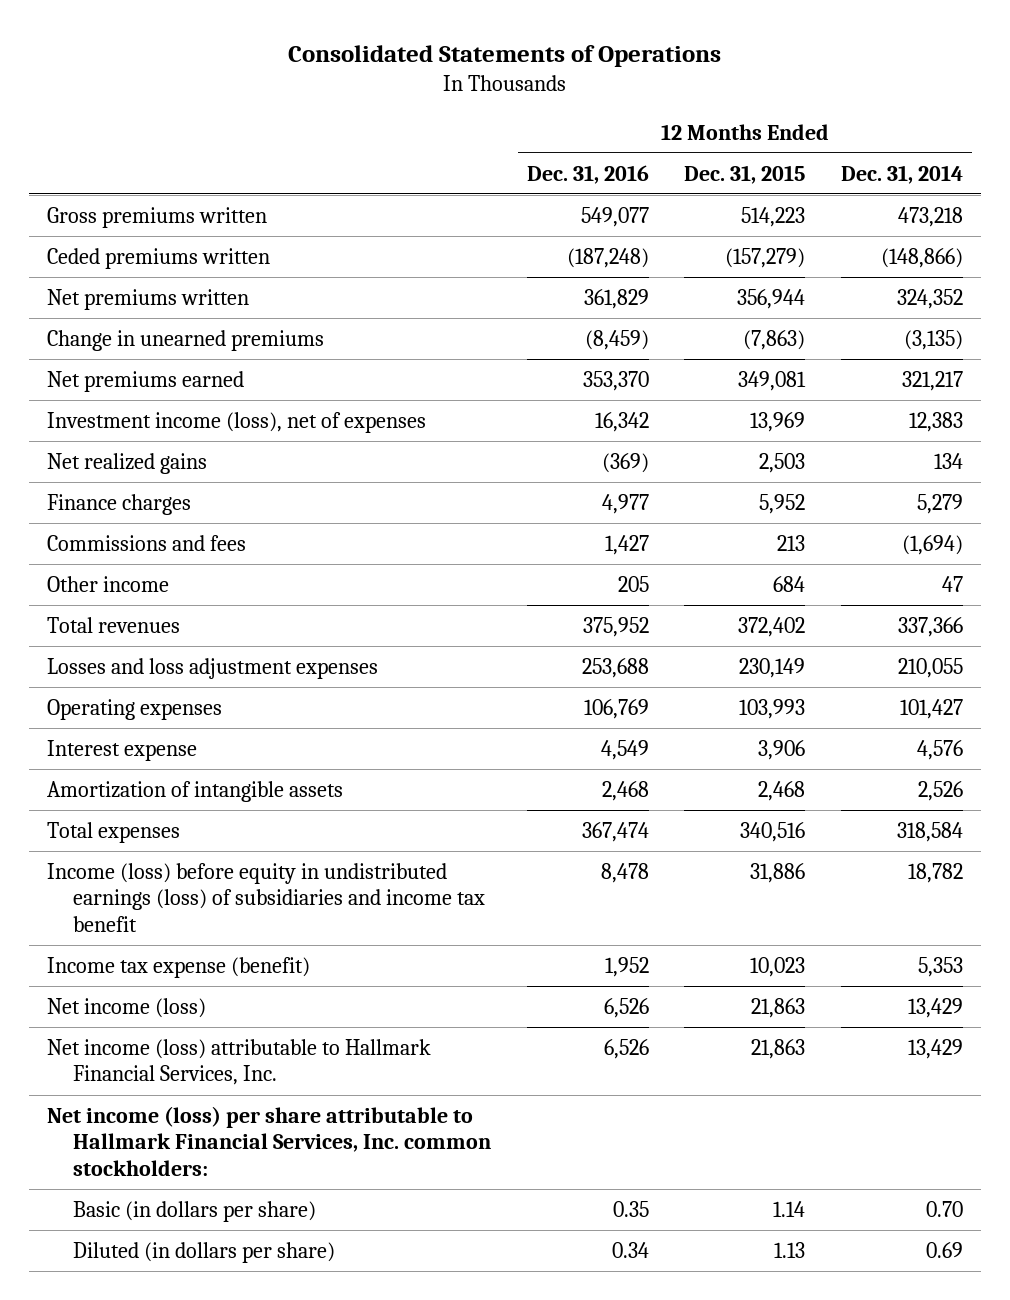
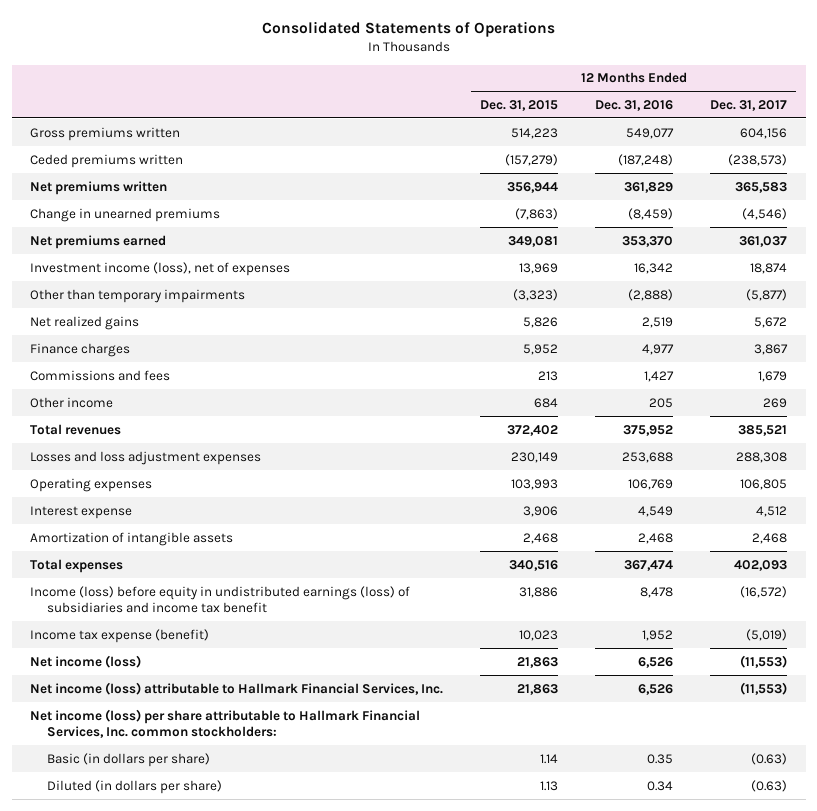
[840,164,963,184] Dec. 31, 2014 -> none
none -> [710,99,788,111] Dec. 31, 2017
none -> [30,288,246,303] Other than temporary impairments
[601,452,649,473] (369) -> [642,316,674,328] 2,519
[759,452,806,473] 2,503 -> [523,316,559,328] 5,826

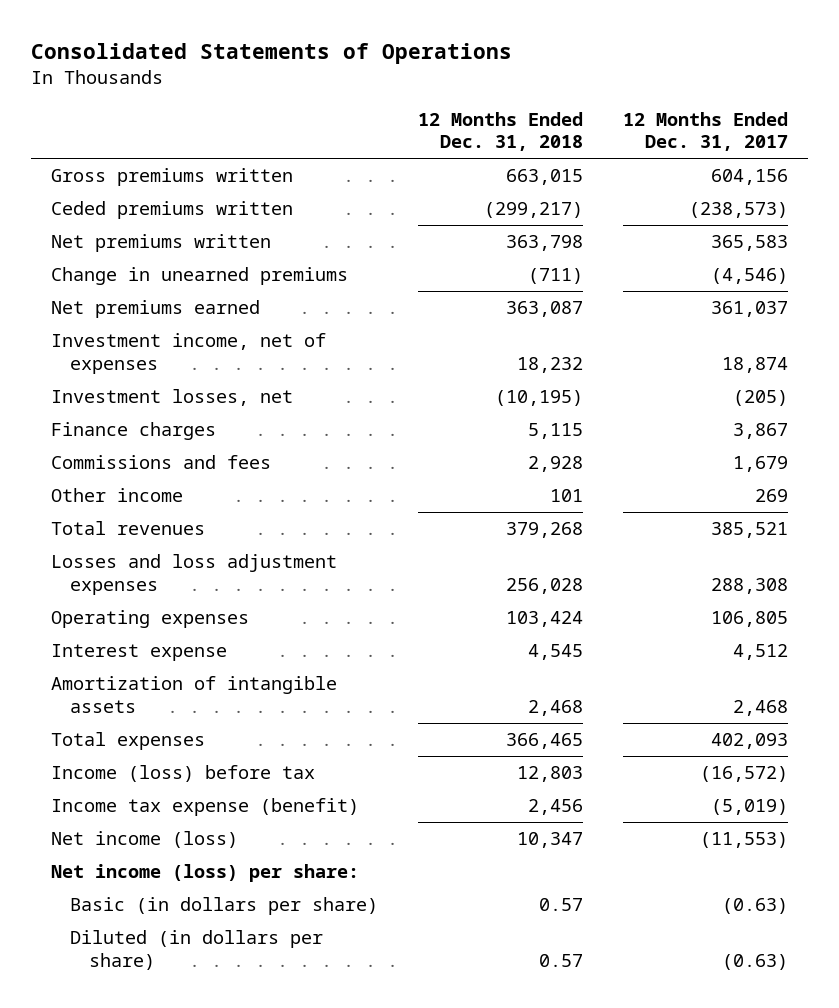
[480,99,559,111] Dec. 31, 2015 -> none
[595,99,674,111] Dec. 31, 2016 -> none
none -> [417,111,583,152] 12 Months Ended Dec. 31, 2018
[30,288,246,303] Other than temporary impairments -> none
[30,315,140,330] Net realized gains -> none
[30,261,291,276] Investment income (loss), net of expenses -> [50,333,326,374] Investment income, net of expenses
none -> [50,389,293,407] Investment losses, net
[30,585,411,614] Income (loss) before equity in undistributed earnings (loss) of subsidiaries and income tax benefit -> [50,765,315,783] Income (loss) before tax
[30,681,444,695] Net income (loss) attributable to Hallmark Financial Services, Inc. -> none
[30,708,421,739] Net income (loss) per share attributable to Hallmark Financial Services, Inc. common stockholders: -> [50,864,359,883] Net income (loss) per share:

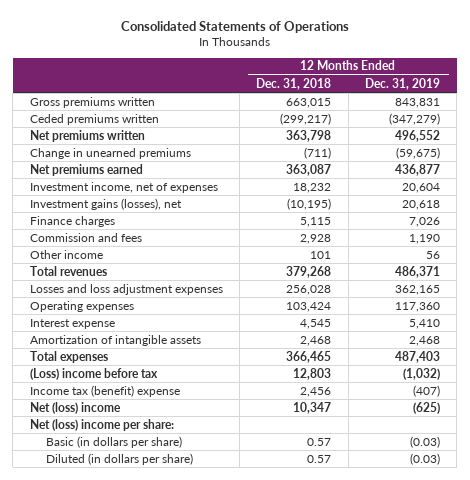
[622,111,788,152] 12 Months Ended Dec. 31, 2017 -> none
none -> [365,77,441,90] Dec. 31, 2019
[50,389,293,407] Investment losses, net -> [29,197,182,210] Investment gains (losses), net
[50,455,271,470] Commissions and fees -> [29,232,142,242] Commission and fees
[50,765,315,783] Income (loss) before tax -> [29,367,158,380] (Loss) income before tax
[50,798,359,817] Income tax expense (benefit) -> [29,384,180,397] Income tax (benefit) expense
[50,831,238,849] Net income (loss) -> [29,401,121,414] Net (loss) income
[50,864,359,883] Net income (loss) per share: -> [29,418,174,431] Net (loss) income per share:

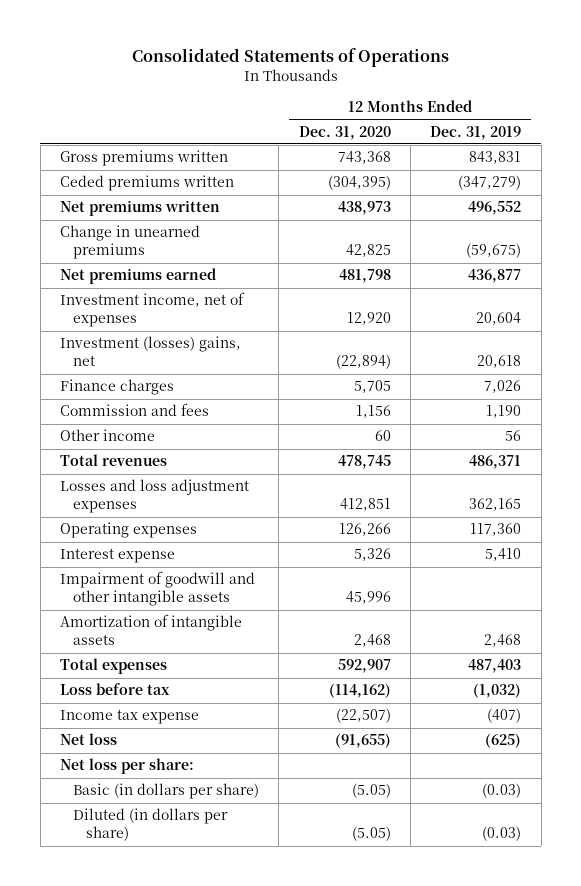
[256,77,332,90] Dec. 31, 2018 -> none
none -> [298,125,391,140] Dec. 31, 2020
[29,197,182,210] Investment gains (losses), net -> [59,336,241,367] Investment (losses) gains, net
none -> [59,571,255,607] Impairment of goodwill and other intangible assets
[29,367,158,380] (Loss) income before tax -> [59,683,170,696] Loss before tax
[29,384,180,397] Income tax (benefit) expense -> [59,709,199,725] Income tax expense
[29,401,121,414] Net (loss) income -> [59,733,117,746] Net loss
[29,418,174,431] Net (loss) income per share: -> [59,758,194,775] Net loss per share:

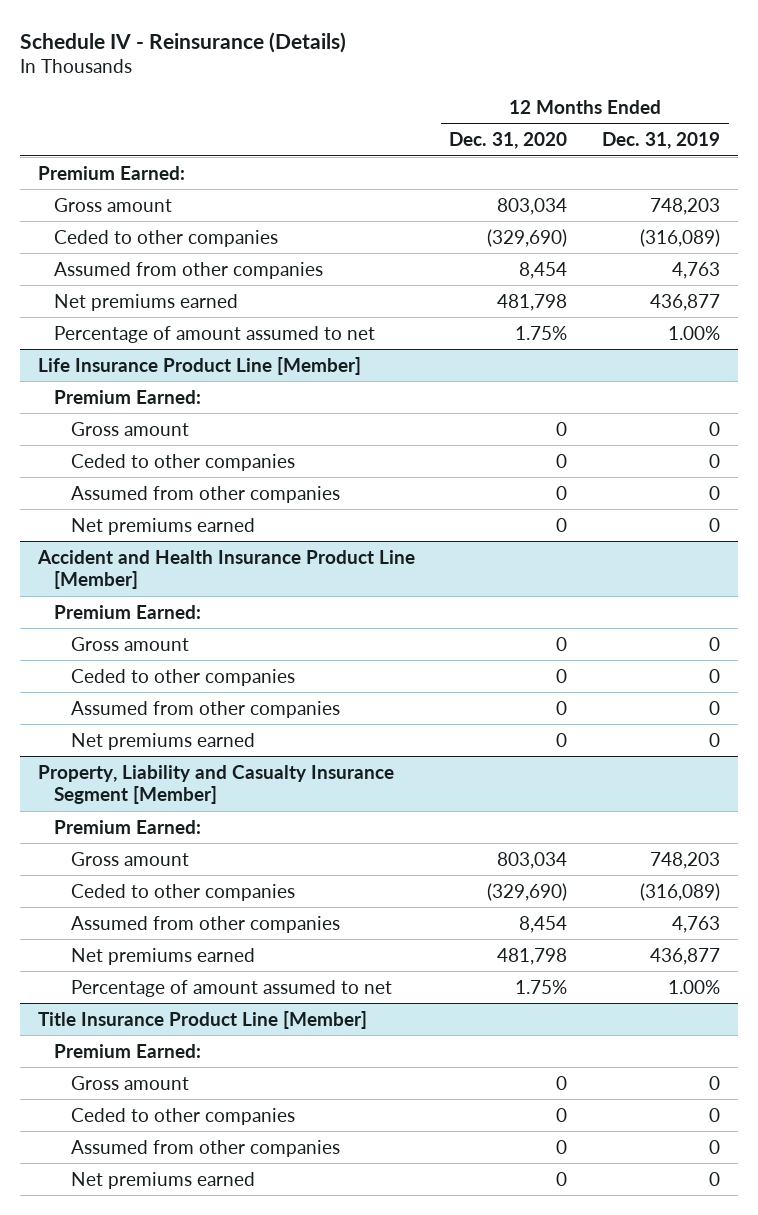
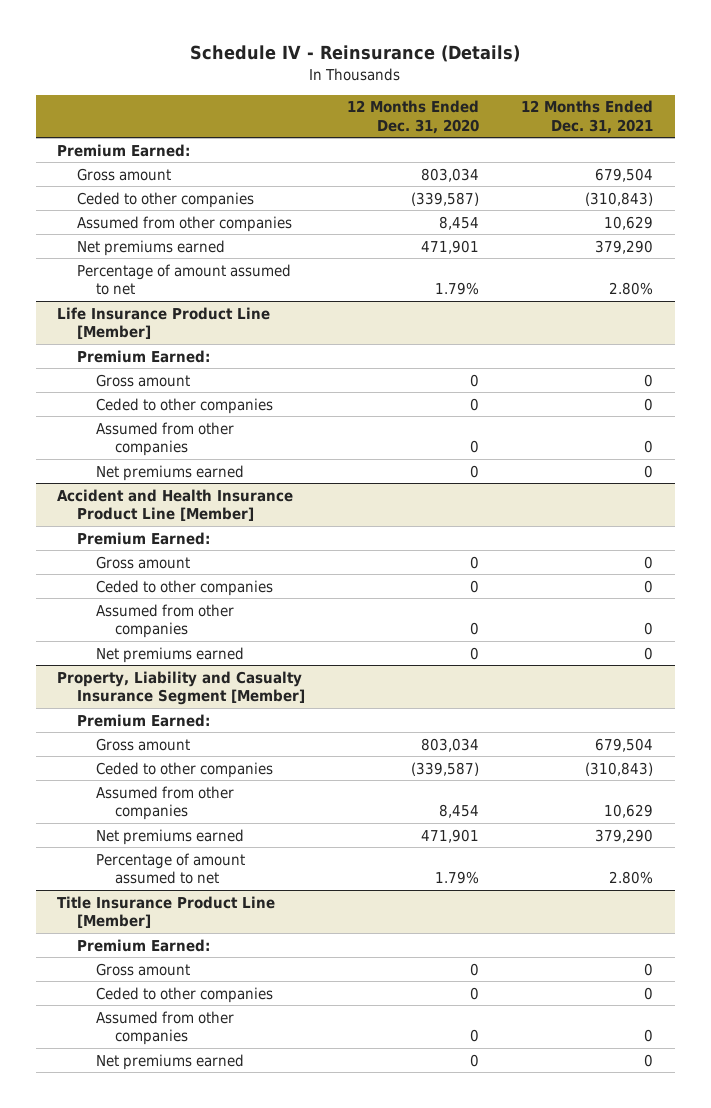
[602,132,721,150] Dec. 31, 2019 -> none
none -> [521,100,654,134] 12 Months Ended Dec. 31, 2021
[487,228,568,247] (329,690) -> [411,191,480,206] (339,587)
[497,293,568,311] 481,798 -> [421,239,480,254] 471,901
[515,325,568,340] 1.75% -> [435,282,480,296] 1.79%
[487,882,568,901] (329,690) -> [411,761,480,776] (339,587)
[497,947,568,965] 481,798 -> [421,828,480,843] 471,901
[515,979,568,994] 1.75% -> [435,871,480,885] 1.79%

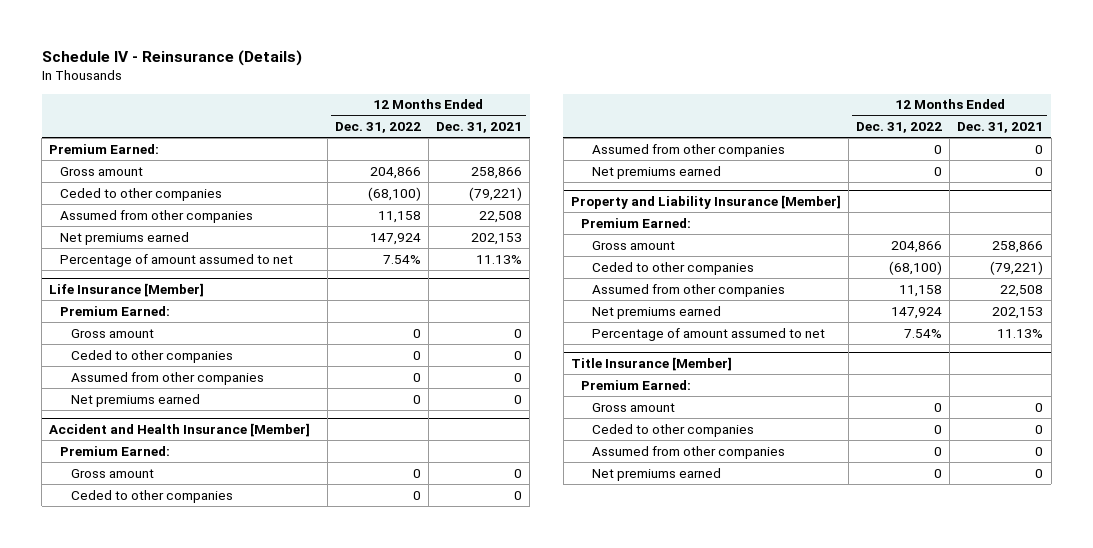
[347,100,480,134] 12 Months Ended Dec. 31, 2020 -> none
none -> [334,121,421,133] Dec. 31, 2022
[595,167,654,182] 679,504 -> [471,166,523,179] 258,866
[585,191,654,206] (310,843) -> [469,186,523,201] (79,221)
[604,215,654,230] 10,629 -> [479,210,523,223] 22,508
[595,239,654,254] 379,290 -> [471,232,523,245] 202,153
[609,282,654,296] 2.80% -> [476,254,523,264] 11.13%
[57,306,271,340] Life Insurance Product Line [Member] -> [49,283,205,298] Life Insurance [Member]
[57,488,294,522] Accident and Health Insurance Product Line [Member] -> [49,423,311,438] Accident and Health Insurance [Member]
[57,670,305,706] Property, Liability and Casualty Insurance Segment [Member] -> [570,195,841,210] Property and Liability Insurance [Member]
[595,737,654,752] 679,504 -> [992,240,1044,253] 258,866
[585,761,654,776] (310,843) -> [990,260,1044,275] (79,221)
[604,804,654,819] 10,629 -> [1000,284,1044,297] 22,508
[595,828,654,843] 379,290 -> [992,306,1044,319] 202,153
[609,871,654,885] 2.80% -> [997,328,1044,338] 11.13%
[57,895,276,929] Title Insurance Product Line [Member] -> [570,357,732,372] Title Insurance [Member]

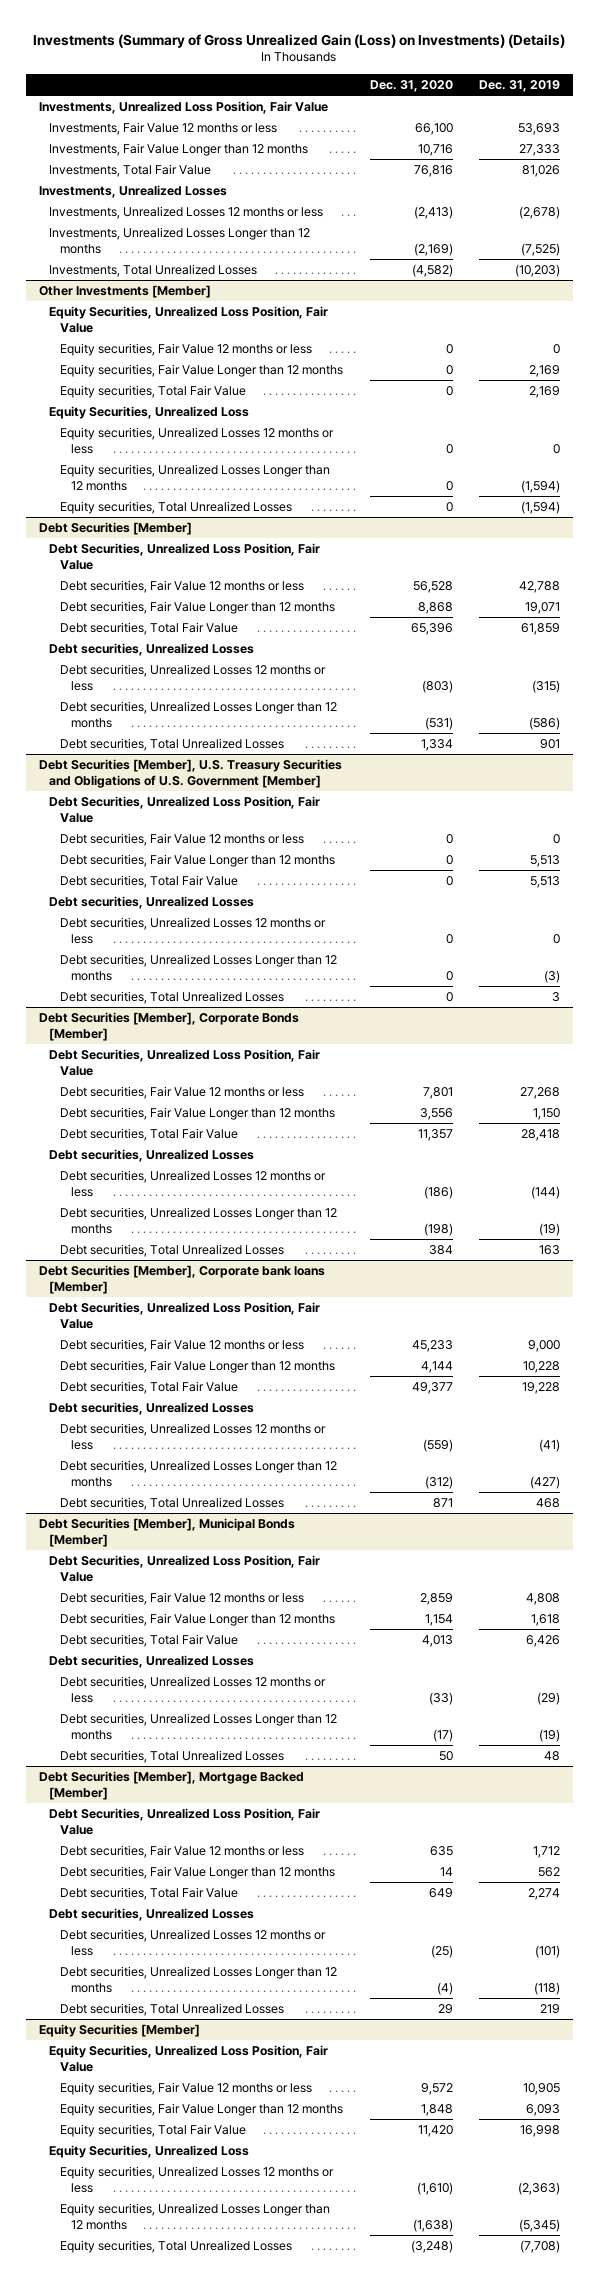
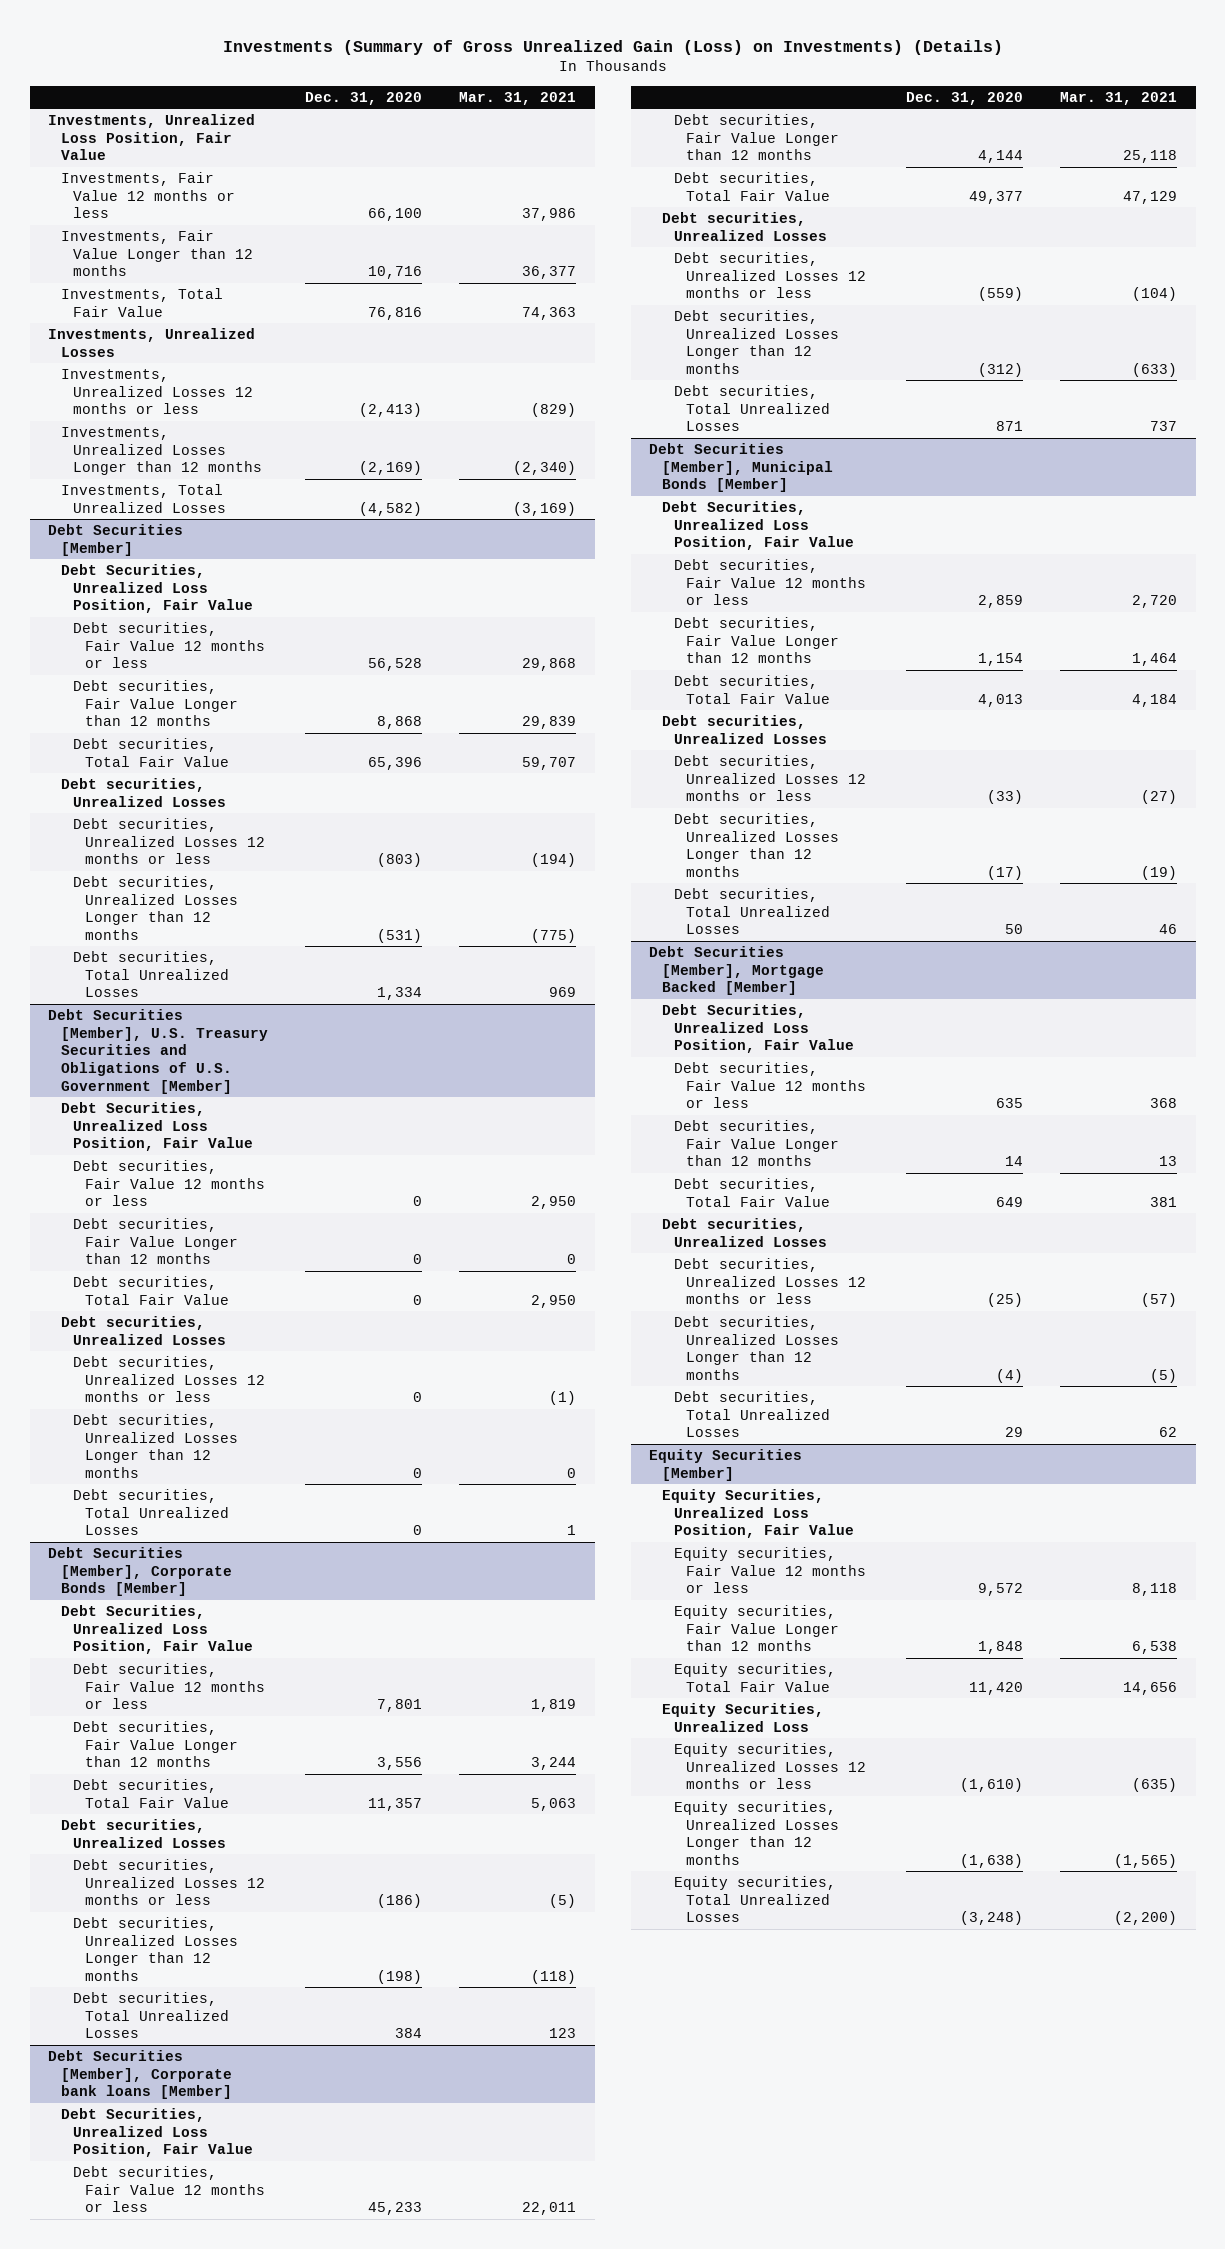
[479,79,561,92] Dec. 31, 2019 -> none
none -> [459,91,577,105] Mar. 31, 2021
[38,284,211,298] Other Investments [Member] -> none
[49,305,329,333] Equity Securities, Unrealized Loss Position, Fair Value -> none
[60,342,313,356] Equity securities, Fair Value 12 months or less -> none
[60,363,344,377] Equity securities, Fair Value Longer than 12 months -> none
[60,384,247,398] Equity securities, Total Fair Value -> none
[49,405,250,419] Equity Securities, Unrealized Loss -> none
[60,426,335,454] Equity securities, Unrealized Losses 12 months or less -> none
[60,463,331,491] Equity securities, Unrealized Losses Longer than 12 months -> none
[60,500,293,514] Equity securities, Total Unrealized Losses -> none

